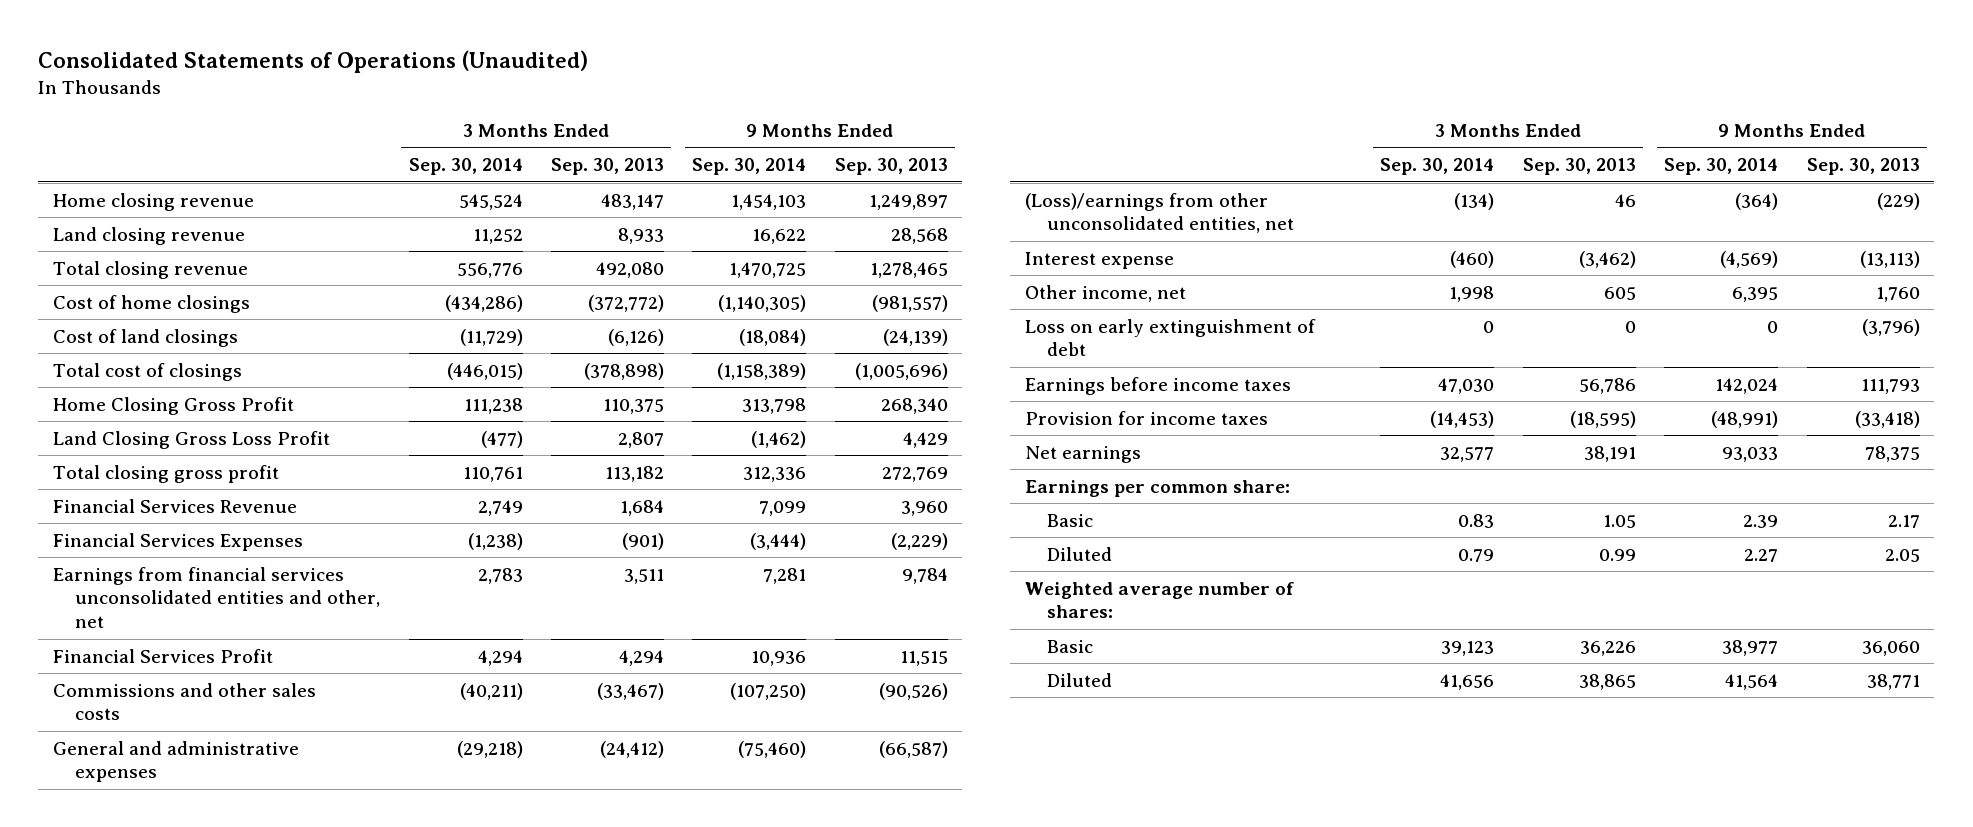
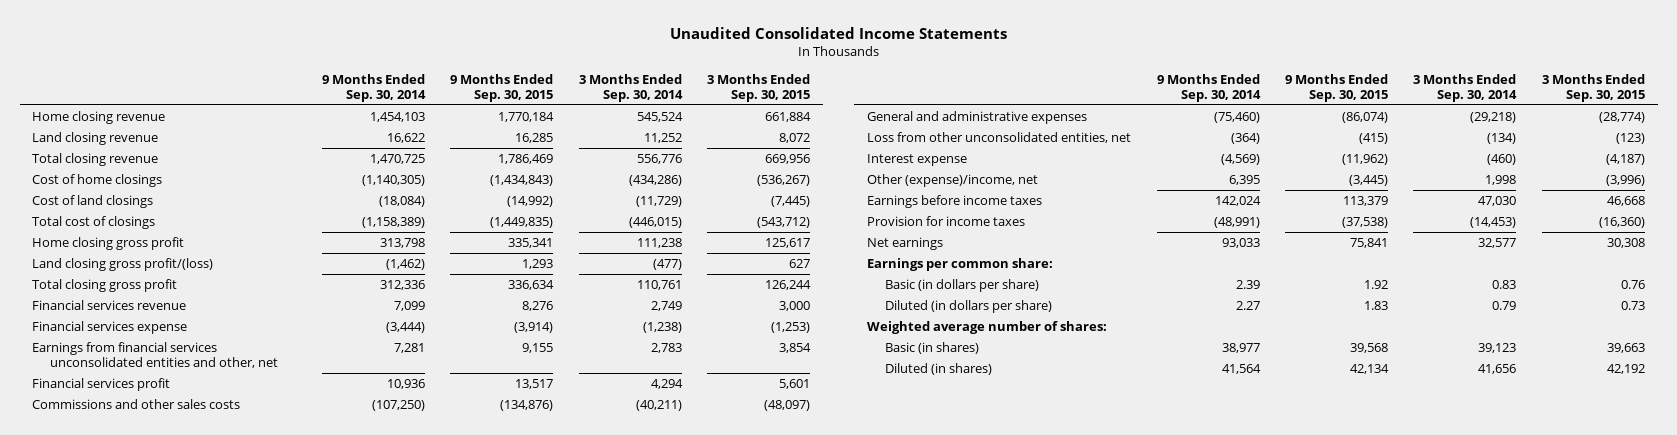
[38,50,589,74] Consolidated Statements of Operations (Unaudited) -> [669,27,1007,40] Unaudited Consolidated Income Statements
[551,158,665,176] Sep. 30, 2013 -> none
[834,158,948,176] Sep. 30, 2013 -> none
none -> [450,74,554,102] 9 Months Ended Sep. 30, 2015
none -> [706,74,810,102] 3 Months Ended Sep. 30, 2015
[52,396,294,415] Home Closing Gross Profit -> [32,237,185,251] Home closing gross profit
[52,430,330,449] Land Closing Gross Loss Profit -> [32,258,214,272] Land closing gross profit/(loss)
[52,498,297,513] Financial Services Revenue -> [32,300,187,311] Financial services revenue
[52,532,303,551] Financial Services Expenses -> [32,321,188,335] Financial services expense
[52,648,273,663] Financial Services Profit -> [32,378,171,392] Financial services profit
[1024,192,1294,234] (Loss)/earnings from other unconsolidated entities, net -> [867,132,1132,144] Loss from other unconsolidated entities, net
[1024,318,1316,357] Loss on early extinguishment of debt -> none
[1024,284,1186,302] Other income, net -> [867,174,1039,188] Other (expense)/income, net
[1046,513,1093,527] Basic -> [884,279,1039,293] Basic (in dollars per share)
[1046,546,1112,561] Diluted -> [884,300,1052,314] Diluted (in dollars per share)
[1046,639,1093,653] Basic -> [884,342,979,355] Basic (in shares)
[1046,672,1112,687] Diluted -> [884,363,992,376] Diluted (in shares)

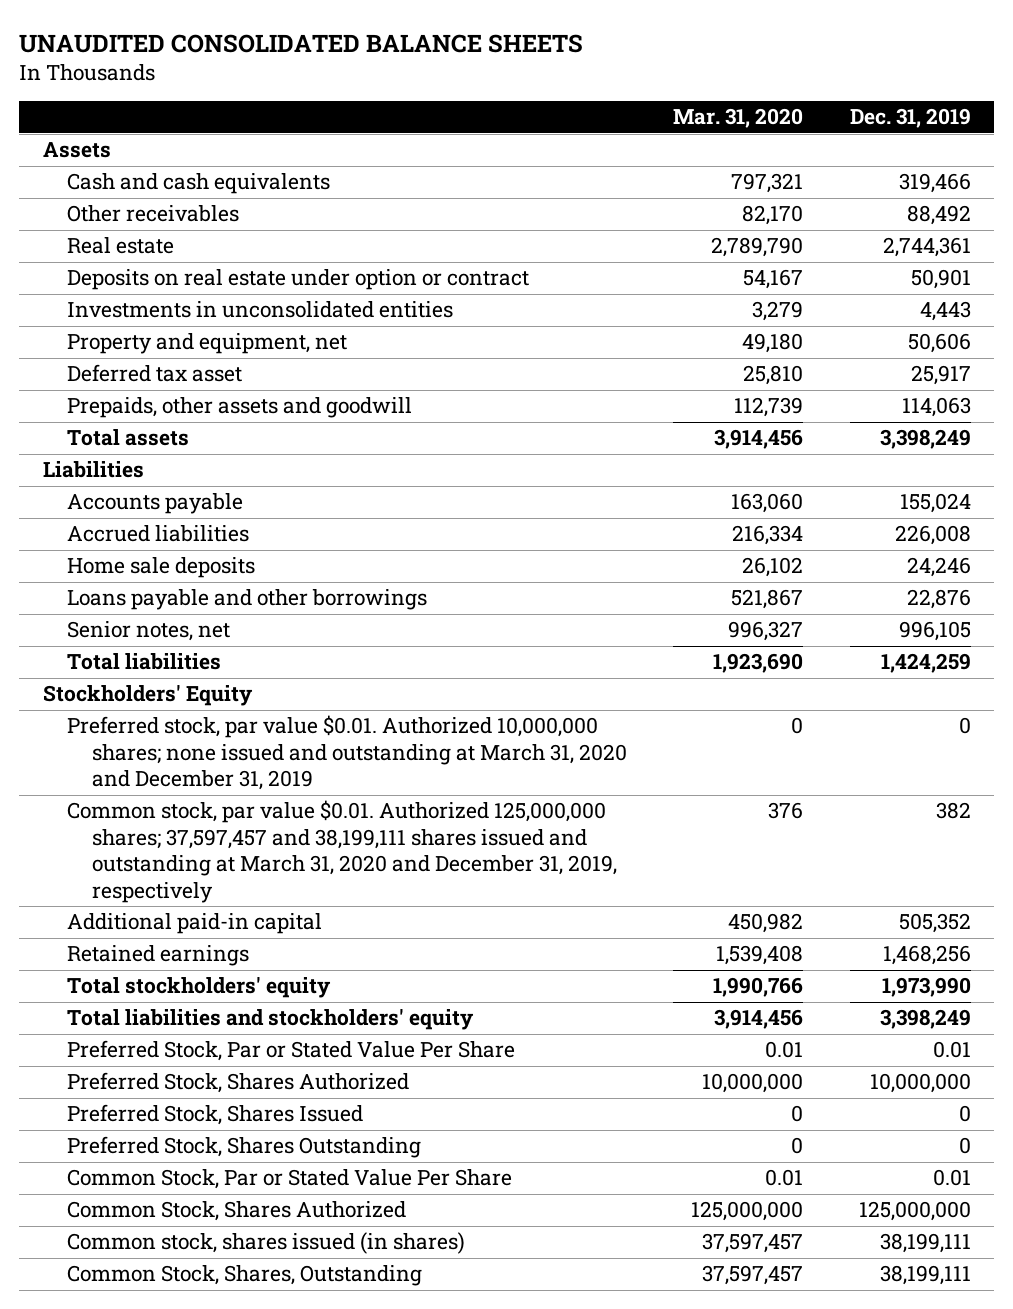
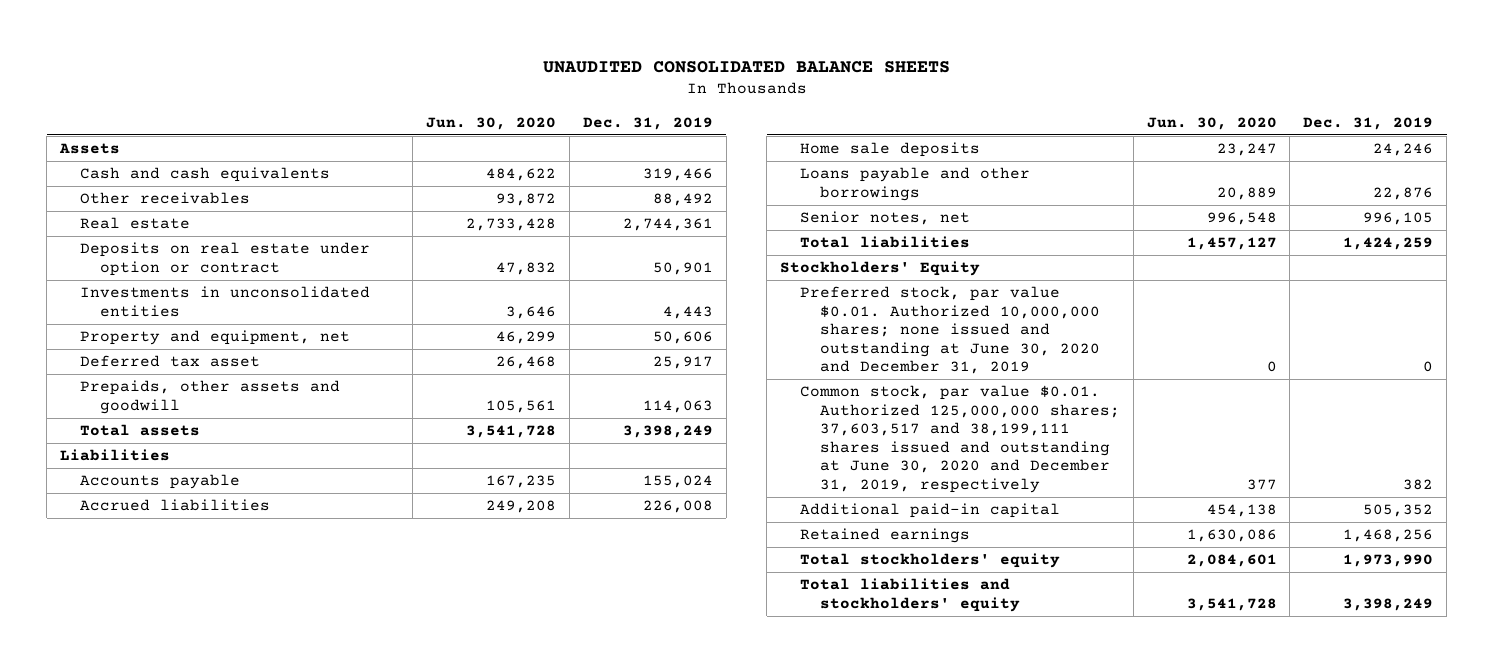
[673,108,804,129] Mar. 31, 2020 -> none
none -> [426,116,557,130] Jun. 30, 2020
[67,715,627,791] Preferred stock, par value $0.01. Authorized 10,000,000 shares; none issued and outstanding at March 31, 2020 and December 31, 2019 -> [799,286,1100,375] Preferred stock, par value $0.01. Authorized 10,000,000 shares; none issued and outstanding at June 30, 2020 and December 31, 2019
[67,800,617,903] Common stock, par value $0.01. Authorized 125,000,000 shares; 37,597,457 and 38,199,111 shares issued and outstanding at March 31, 2020 and December 31, 2019, respectively -> [799,385,1120,494] Common stock, par value $0.01. Authorized 125,000,000 shares; 37,603,517 and 38,199,111 shares issued and outstanding at June 30, 2020 and December 31, 2019, respectively
[67,1040,516,1062] Preferred Stock, Par or Stated Value Per Share -> none
[67,1072,410,1094] Preferred Stock, Shares Authorized -> none
[67,1104,364,1126] Preferred Stock, Shares Issued -> none
[67,1136,422,1159] Preferred Stock, Shares Outstanding -> none
[67,1169,513,1190] Common Stock, Par or Stated Value Per Share -> none
[67,1201,407,1222] Common Stock, Shares Authorized -> none
[67,1232,466,1255] Common stock, shares issued (in shares) -> none
[67,1265,423,1287] Common Stock, Shares, Outstanding -> none

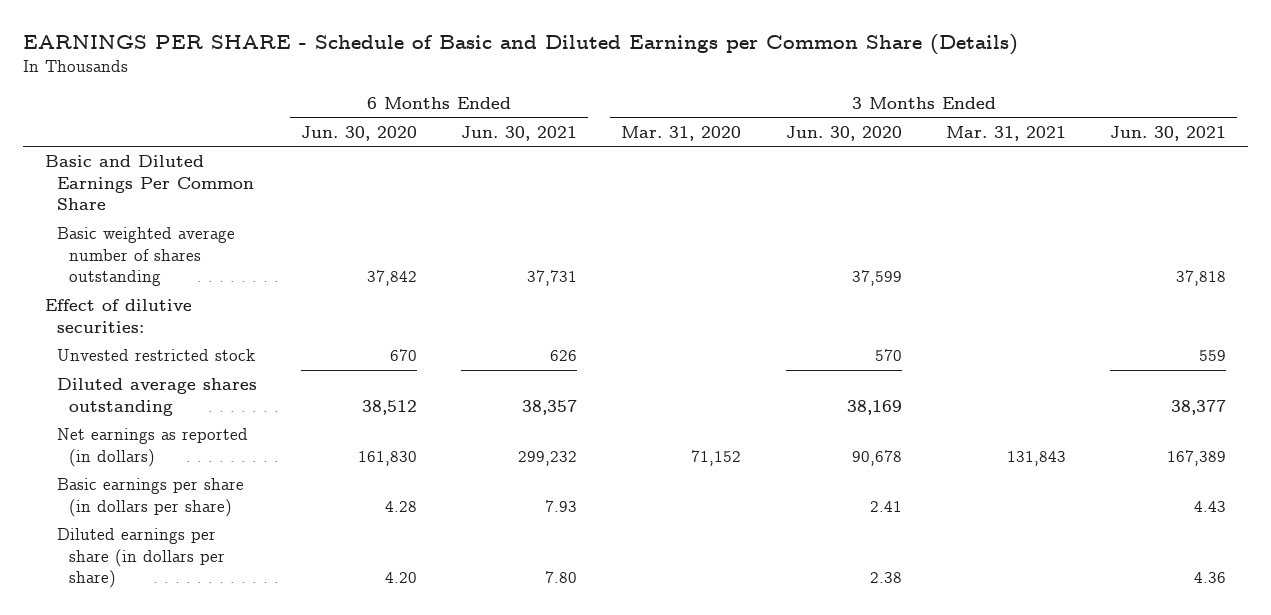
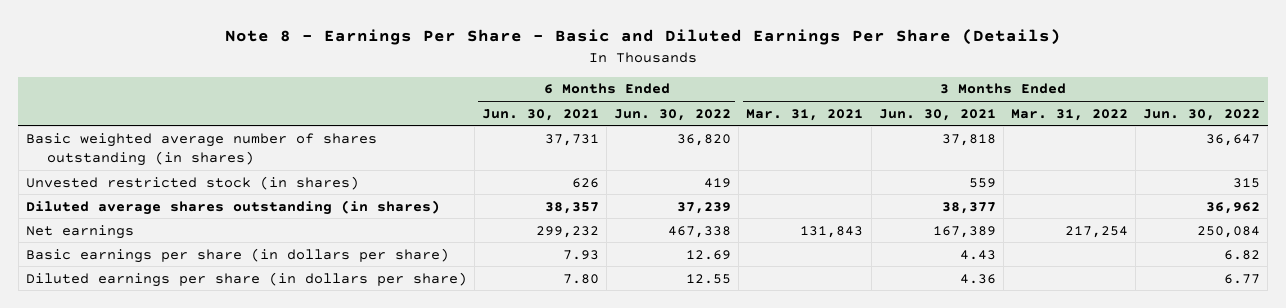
[22,33,1018,55] EARNINGS PER SHARE - Schedule of Basic and Diluted Earnings per Common Share (Details) -> [224,29,1061,46] Note 8 - Earnings Per Share - Basic and Diluted Earnings Per Share (Details)
[300,125,417,141] Jun. 30, 2020 -> none
[621,125,742,141] Mar. 31, 2020 -> none
[785,125,902,141] Jun. 30, 2020 -> none
none -> [614,108,732,121] Jun. 30, 2022
none -> [1010,108,1128,121] Mar. 31, 2022
none -> [1143,108,1261,121] Jun. 30, 2022
[44,155,254,211] Basic and Diluted Earnings Per Common Share -> none
[44,299,192,333] Effect of dilutive securities: -> none
[56,227,235,287] Basic weighted average number of shares outstanding -> [25,132,377,166] Basic weighted average number of shares outstanding (in shares)
[56,349,255,362] Unvested restricted stock -> [25,175,359,190] Unvested restricted stock (in shares)
[56,378,257,416] Diluted average shares outstanding -> [25,199,440,215] Diluted average shares outstanding (in shares)
[56,428,248,467] Net earnings as reported (in dollars) -> [25,224,134,239] Net earnings

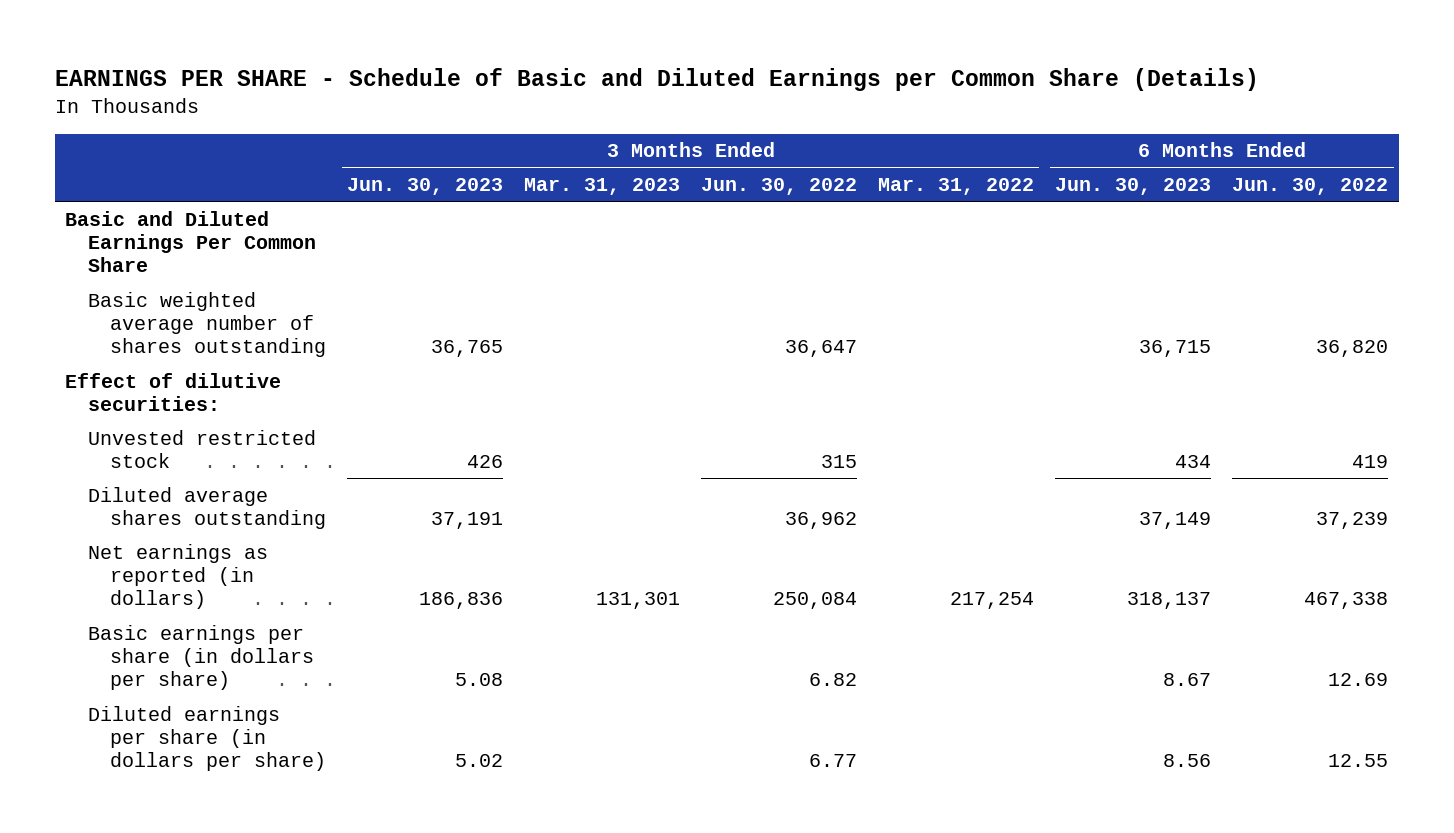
[224,29,1061,46] Note 8 - Earnings Per Share - Basic and Diluted Earnings Per Share (Details) -> [54,68,1259,92] EARNINGS PER SHARE - Schedule of Basic and Diluted Earnings per Common Share (Details)
[481,108,599,121] Jun. 30, 2021 -> none
[746,108,864,121] Mar. 31, 2021 -> none
[878,108,996,121] Jun. 30, 2021 -> none
none -> [346,178,503,196] Jun. 30, 2023
none -> [524,178,681,196] Mar. 31, 2023
none -> [1055,178,1212,196] Jun. 30, 2023
none -> [65,210,316,273] Basic and Diluted Earnings Per Common Share
[25,132,377,166] Basic weighted average number of shares outstanding (in shares) -> [87,291,326,358] Basic weighted average number of shares outstanding
none -> [65,372,282,411] Effect of dilutive securities:
[25,175,359,190] Unvested restricted stock (in shares) -> [87,429,316,468] Unvested restricted stock
[25,199,440,215] Diluted average shares outstanding (in shares) -> [87,486,326,529] Diluted average shares outstanding
[25,224,134,239] Net earnings -> [87,543,268,610] Net earnings as reported (in dollars)

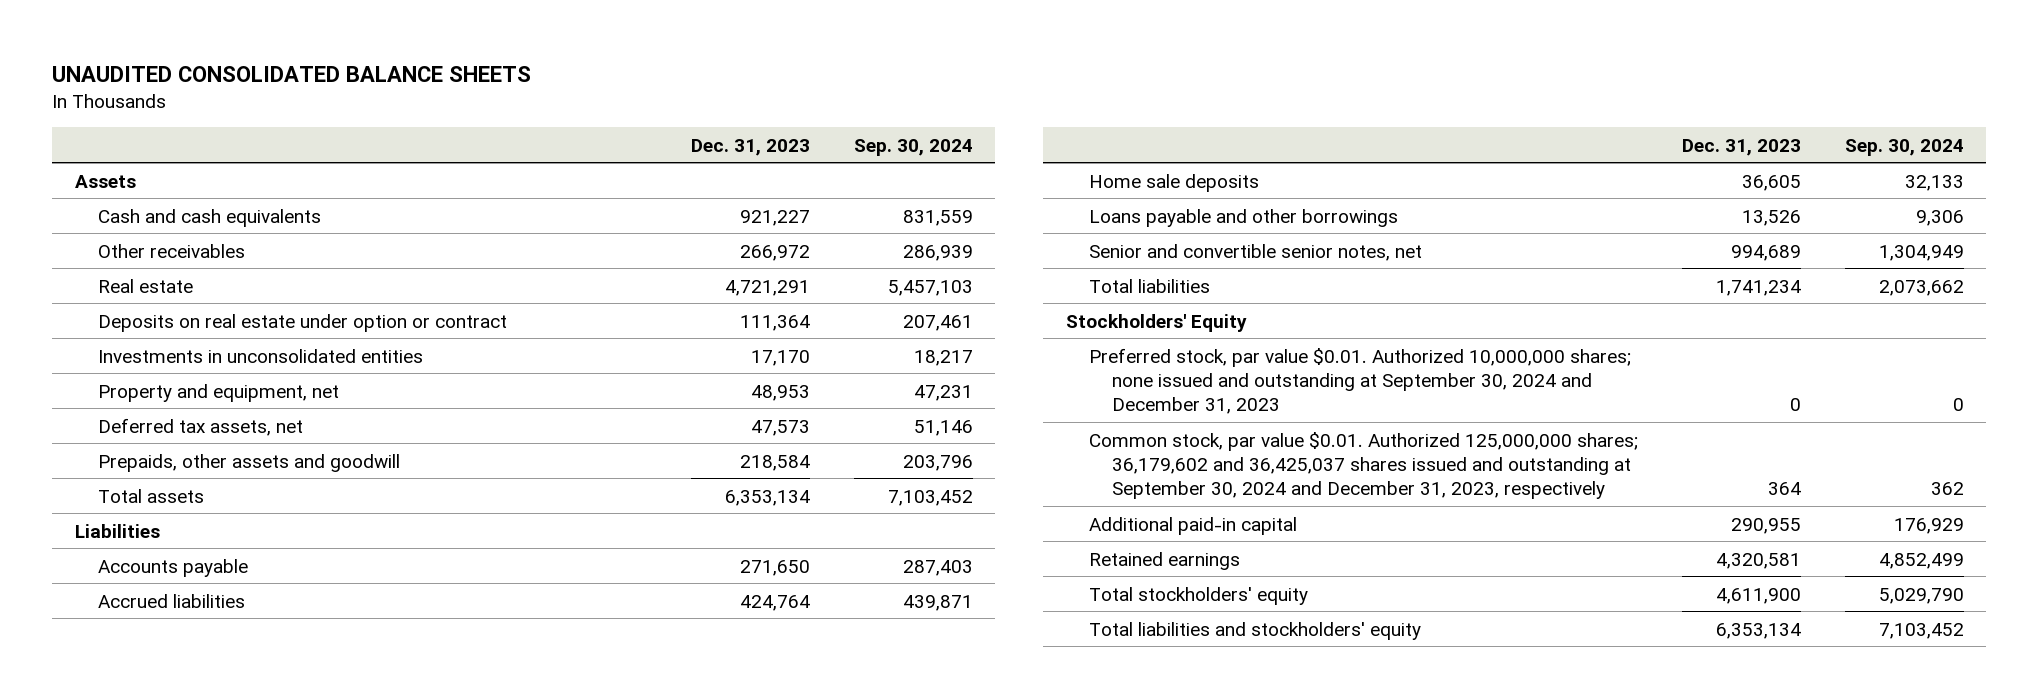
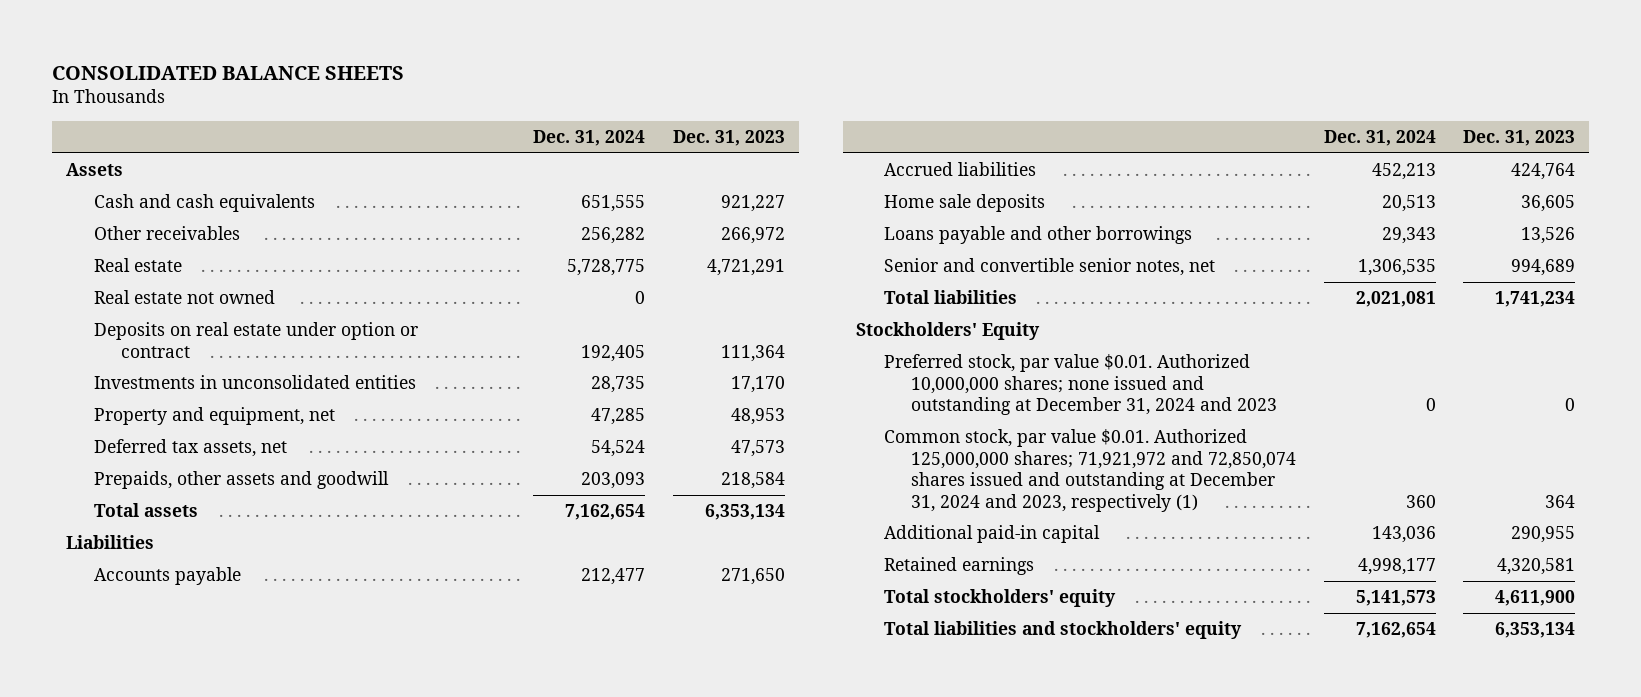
[52,66,532,83] UNAUDITED CONSOLIDATED BALANCE SHEETS -> [52,65,405,80] CONSOLIDATED BALANCE SHEETS
[854,138,974,156] Sep. 30, 2024 -> none
none -> [533,130,646,147] Dec. 31, 2024
none -> [93,290,275,305] Real estate not owned
[1088,347,1631,415] Preferred stock, par value $0.01. Authorized 10,000,000 shares; none issued and outstanding at September 30, 2024 and December 31, 2023 -> [883,354,1278,416] Preferred stock, par value $0.01. Authorized 10,000,000 shares; none issued and outstanding at December 31, 2024 and 2023
[1088,431,1638,500] Common stock, par value $0.01. Authorized 125,000,000 shares; 36,179,602 and 36,425,037 shares issued and outstanding at September 30, 2024 and December 31, 2023, respectively -> [883,429,1297,512] Common stock, par value $0.01. Authorized 125,000,000 shares; 71,921,972 and 72,850,074 shares issued and outstanding at December 31, 2024 and 2023, respectively (1)

